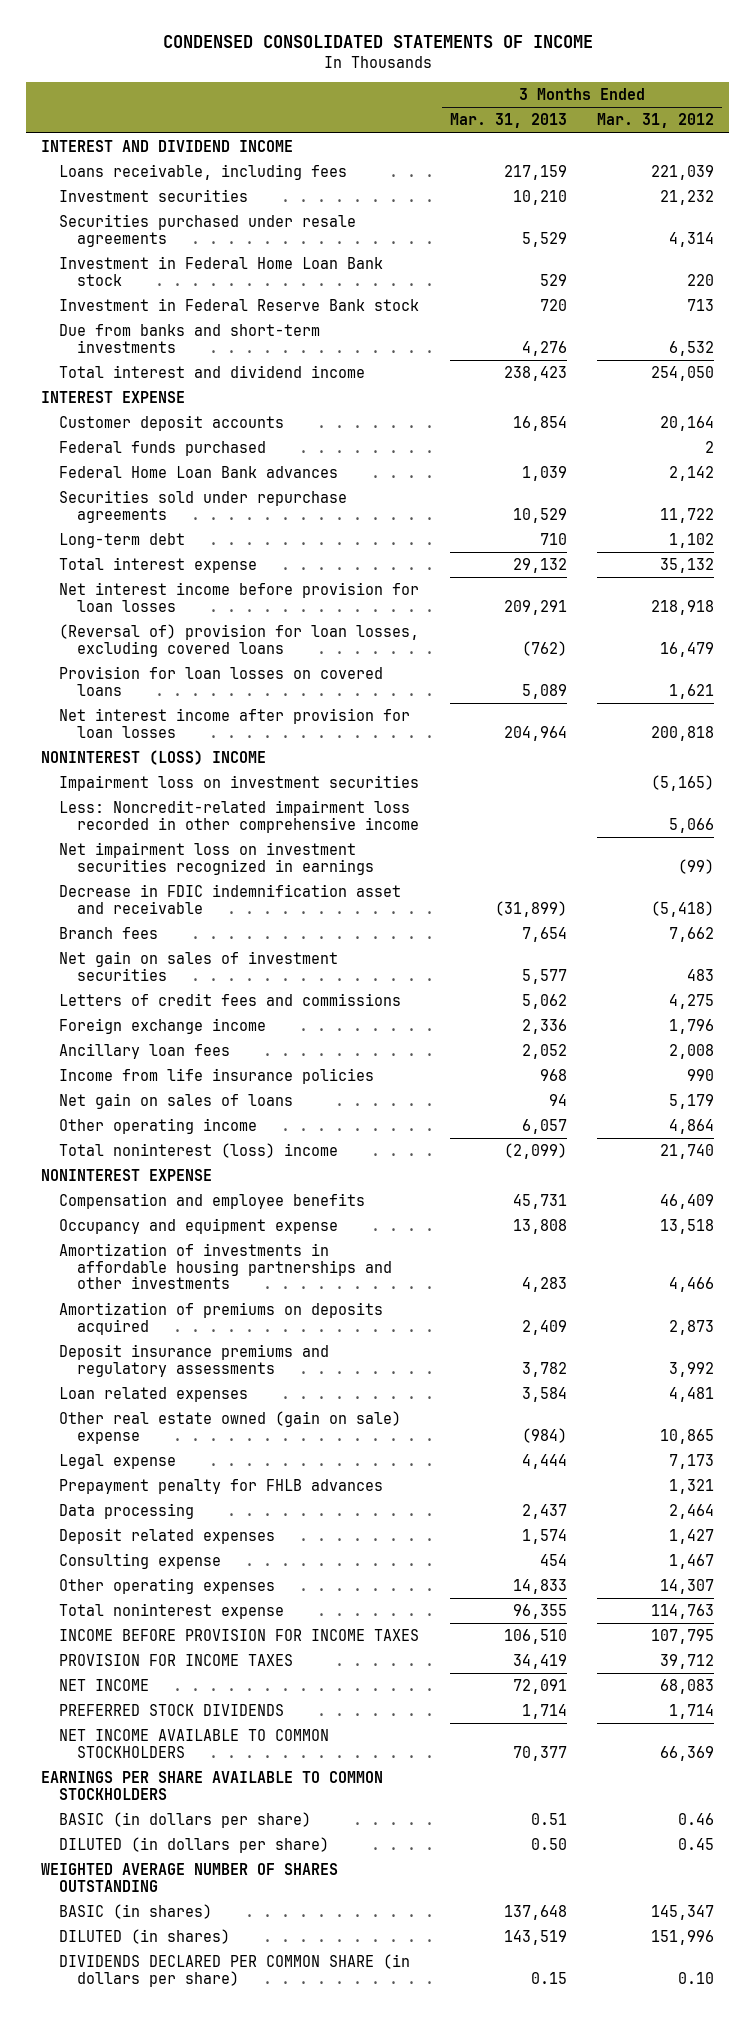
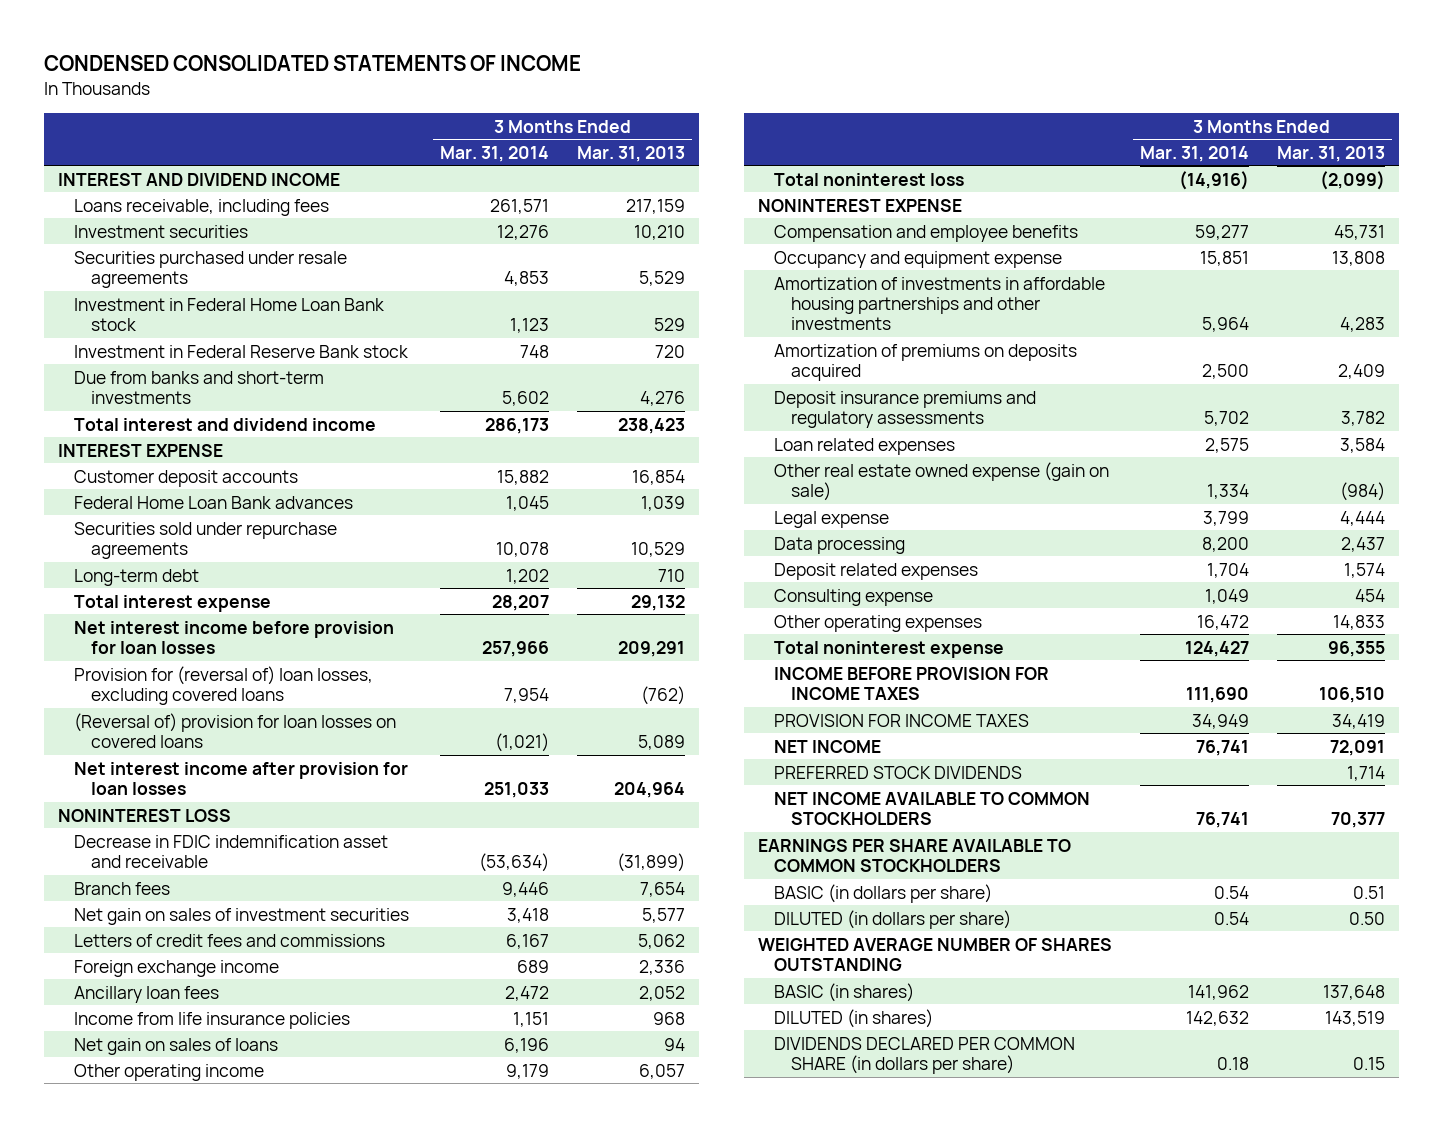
[596,113,714,129] Mar. 31, 2012 -> none
none -> [440,145,550,162] Mar. 31, 2014
[59,440,267,456] Federal funds purchased -> none
[59,623,420,657] (Reversal of) provision for loan losses, excluding covered loans -> [74,665,374,706] Provision for (reversal of) loan losses, excluding covered loans
[59,665,384,696] Provision for loan losses on covered loans -> [74,712,397,749] (Reversal of) provision for loan losses on covered loans
[59,774,420,791] Impairment loss on investment securities -> none
[59,799,420,833] Less: Noncredit-related impairment loss recorded in other comprehensive income -> none
[59,841,375,875] Net impairment loss on investment securities recognized in earnings -> none
[41,749,267,765] NONINTEREST (LOSS) INCOME -> [57,808,231,822] NONINTEREST LOSS
[59,1142,339,1158] Total noninterest (loss) income -> [774,172,965,186] Total noninterest loss
[59,1410,402,1444] Other real estate owned (gain on sale) expense -> [774,461,1110,502] Other real estate owned expense (gain on sale)
[59,1478,384,1494] Prepayment penalty for FHLB advances -> none

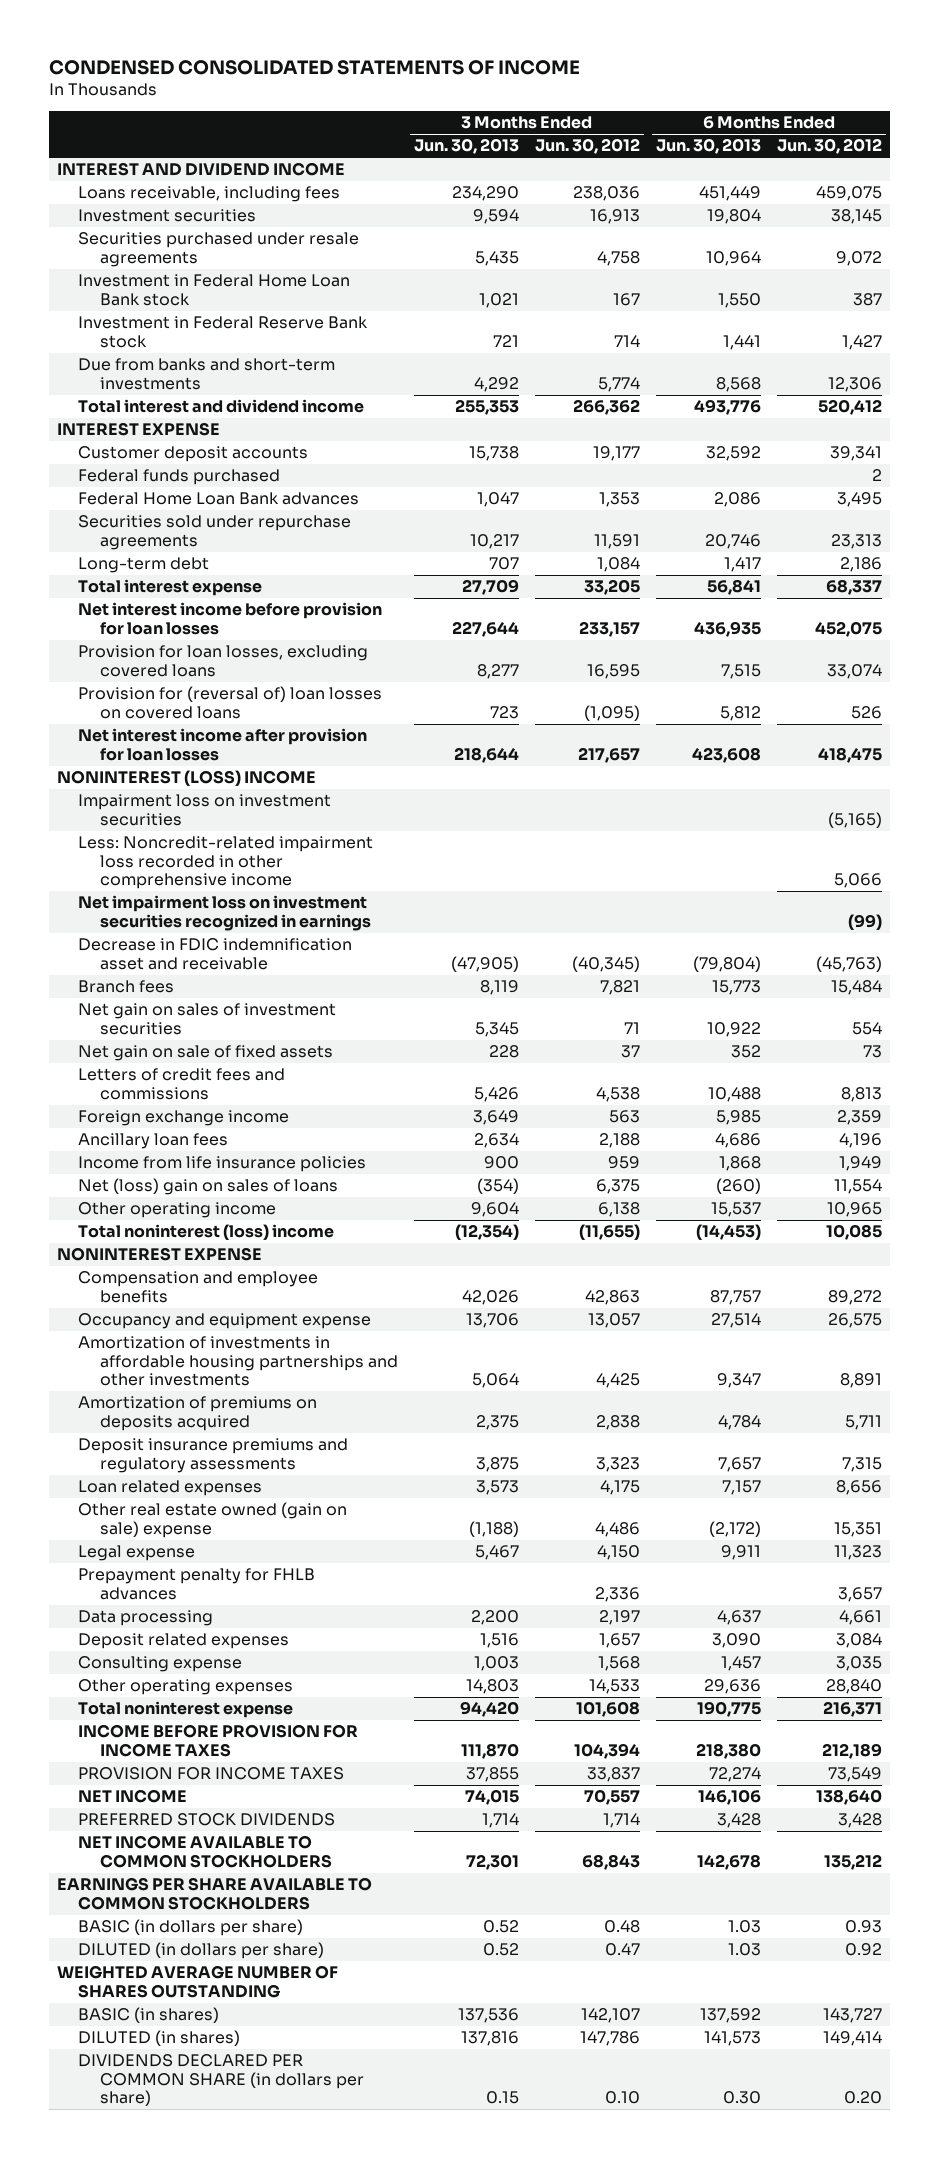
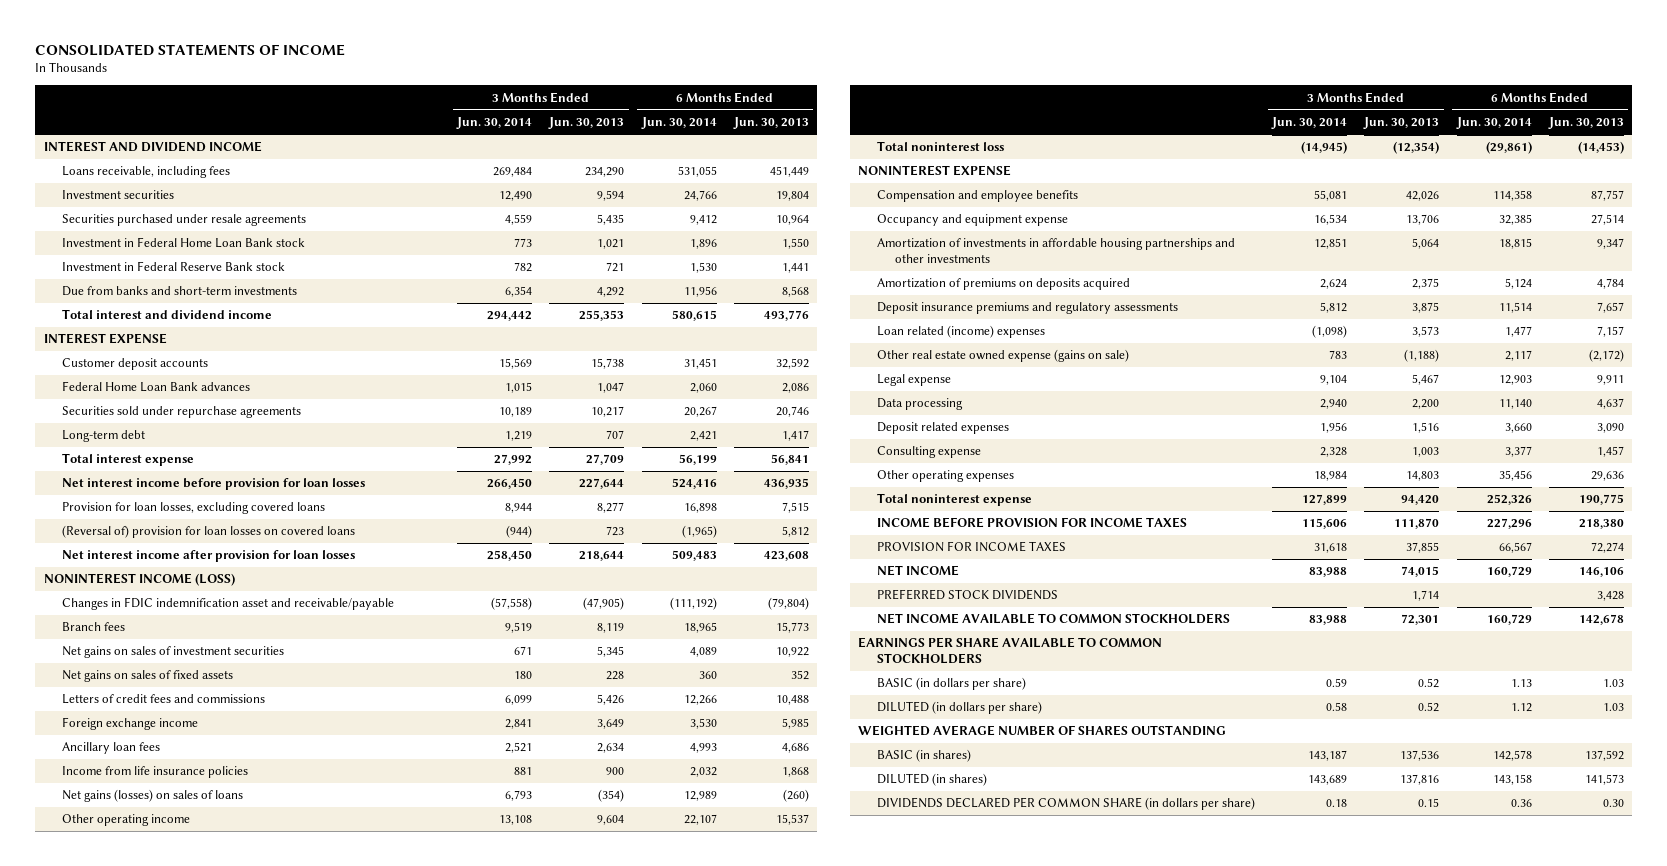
[48,59,580,75] CONDENSED CONSOLIDATED STATEMENTS OF INCOME -> [34,44,345,57] CONSOLIDATED STATEMENTS OF INCOME
[535,138,641,155] Jun. 30, 2012 -> none
[777,138,883,155] Jun. 30, 2012 -> none
none -> [456,117,533,130] Jun. 30, 2014
none -> [640,117,717,130] Jun. 30, 2014
[78,469,281,486] Federal funds purchased -> none
[78,686,383,719] Provision for (reversal of) loan losses on covered loans -> [61,525,355,539] (Reversal of) provision for loan losses on covered loans
[78,794,332,826] Impairment loss on investment securities -> none
[78,836,374,890] Less: Noncredit-related impairment loss recorded in other comprehensive income -> none
[78,895,371,931] Net impairment loss on investment securities recognized in earnings -> none
[56,770,316,787] NONINTEREST (LOSS) INCOME -> [43,573,235,587] NONINTEREST INCOME (LOSS)
[78,938,353,970] Decrease in FDIC indemnification asset and receivable -> [61,597,394,611] Changes in FDIC indemnification asset and receivable/payable
[78,1003,337,1035] Net gain on sales of investment securities -> [61,646,284,659] Net gains on sales of investment securities
[78,1045,334,1062] Net gain on sale of fixed assets -> [61,670,233,683] Net gains on sales of fixed assets
[78,1178,339,1196] Net (loss) gain on sales of loans -> [61,789,243,803] Net gains (losses) on sales of loans
[78,1224,335,1241] Total noninterest (loss) income -> [876,141,1004,152] Total noninterest loss
[78,1480,263,1497] Loan related expenses -> [876,325,1045,339] Loan related (income) expenses
[78,1502,348,1538] Other real estate owned (gain on sale) expense -> [876,349,1129,363] Other real estate owned expense (gains on sale)
[78,1568,316,1600] Prepayment penalty for FHLB advances -> none

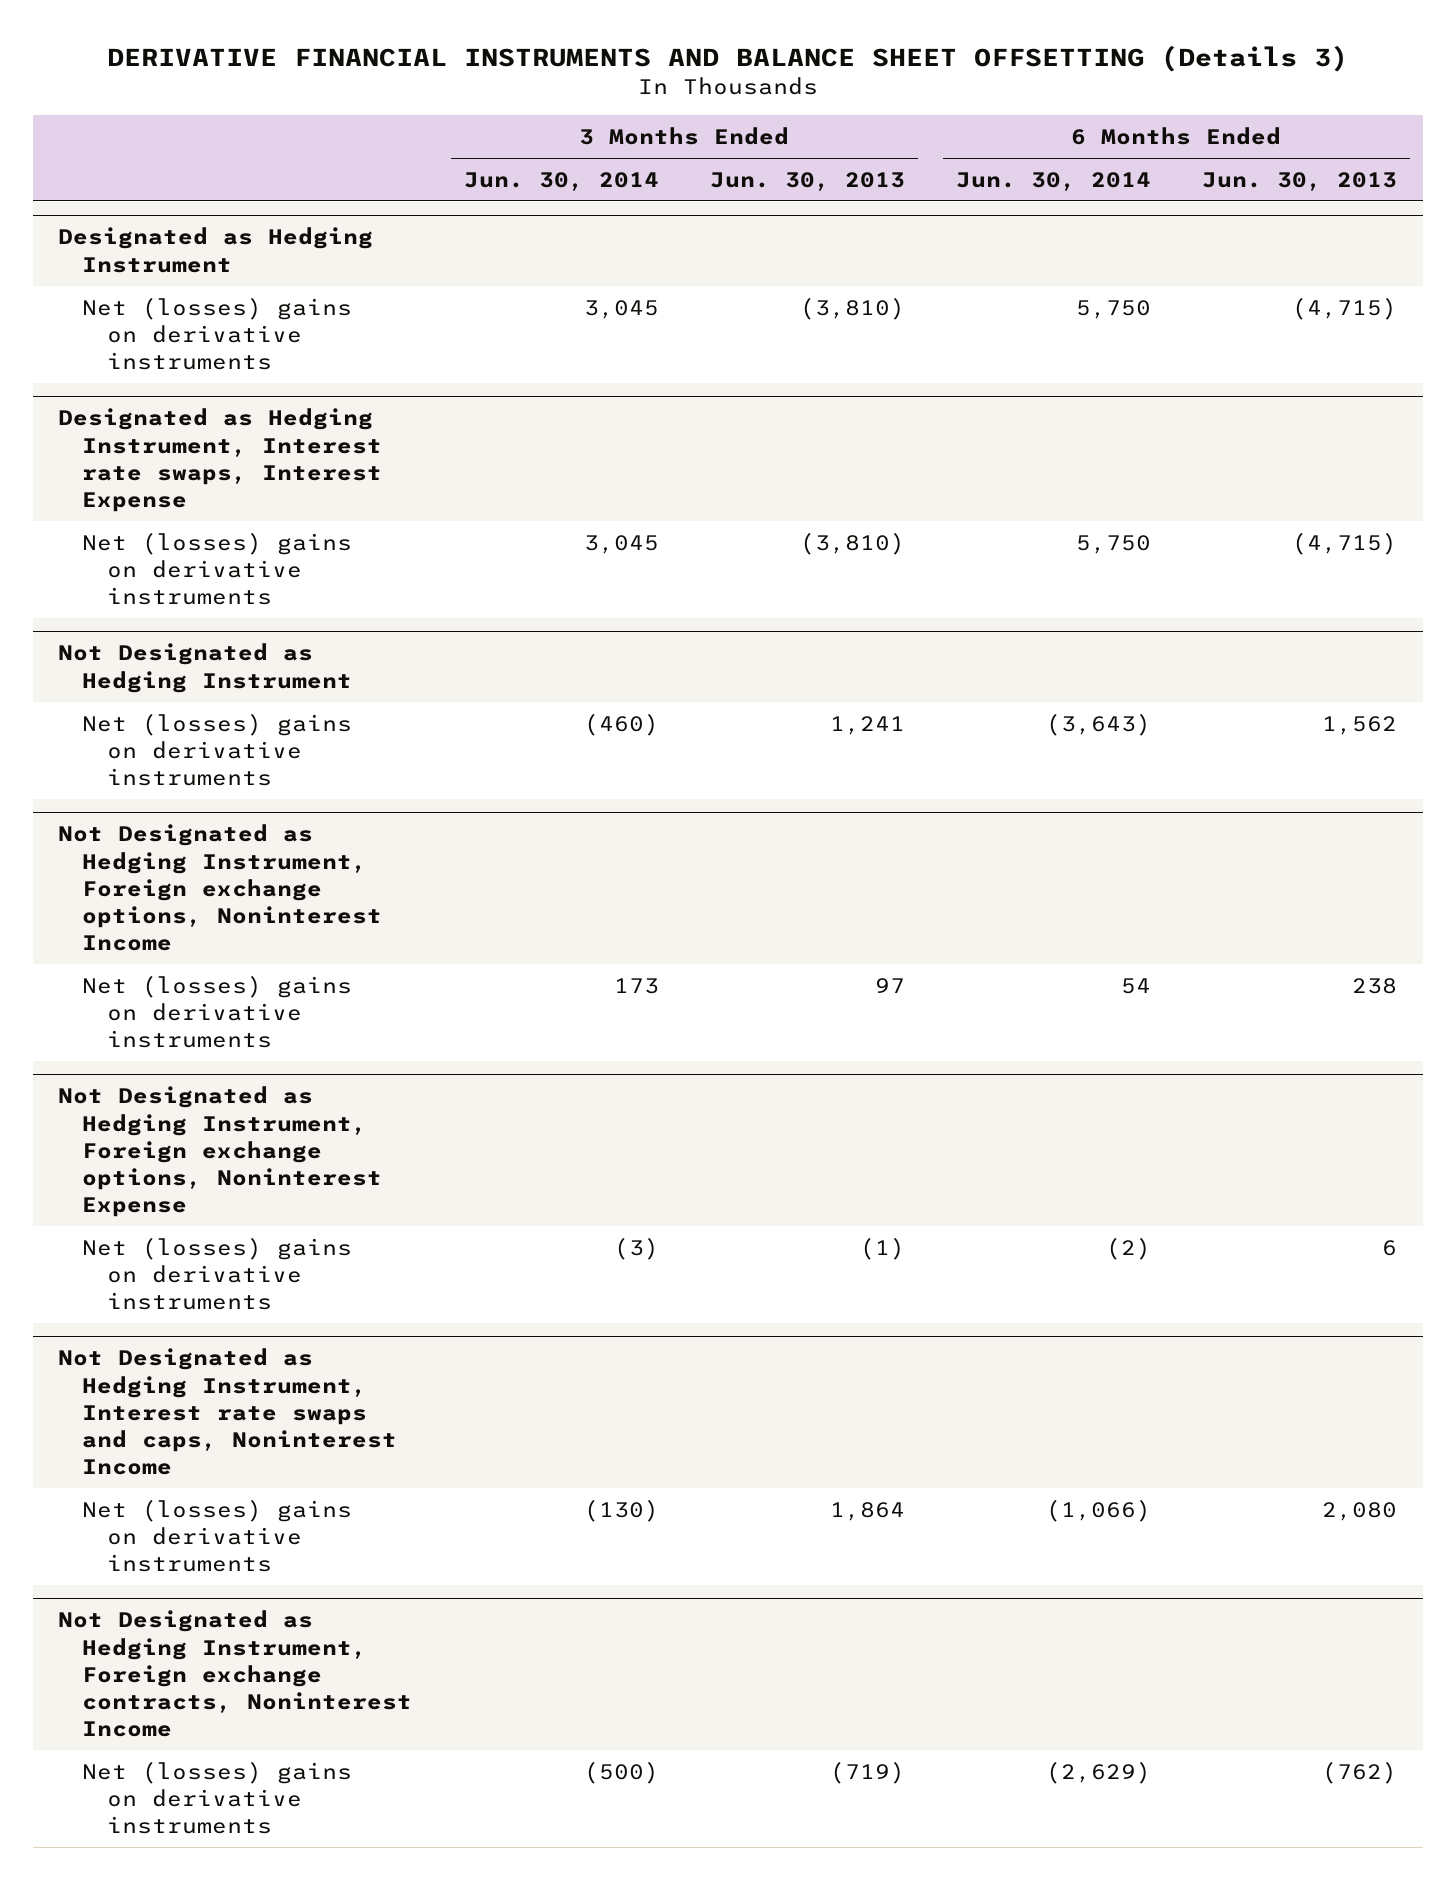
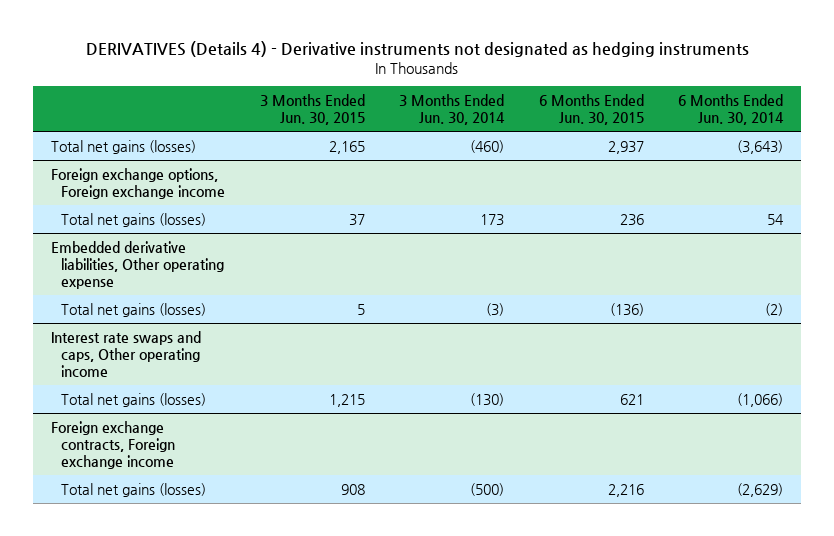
[106,44,1348,72] DERIVATIVE FINANCIAL INSTRUMENTS AND BALANCE SHEET OFFSETTING (Details 3) -> [86,41,750,58] DERIVATIVES (Details 4) - Derivative instruments not designated as hedging instruments
[709,171,905,191] Jun. 30, 2013 -> none
[1202,171,1398,191] Jun. 30, 2013 -> none
none -> [259,93,365,126] 3 Months Ended Jun. 30, 2015
none -> [538,93,644,126] 6 Months Ended Jun. 30, 2015
[58,227,374,273] Designated as Hedging Instrument -> none
[58,408,383,512] Designated as Hedging Instrument, Interest rate swaps, Interest Expense -> none
[58,643,353,693] Not Designated as Hedging Instrument -> none
[58,824,383,951] Not Designated as Hedging Instrument, Foreign exchange options, Noninterest Income -> none
[58,1086,383,1217] Not Designated as Hedging Instrument, Foreign exchange options, Noninterest Expense -> none
[58,1348,398,1475] Not Designated as Hedging Instrument, Interest rate swaps and caps, Noninterest Income -> none
[82,1498,353,1573] Net (losses) gains on derivative instruments -> none
[58,1610,413,1737] Not Designated as Hedging Instrument, Foreign exchange contracts, Noninterest Income -> none
[82,1760,353,1835] Net (losses) gains on derivative instruments -> none
[82,296,353,371] Net (losses) gains on derivative instruments -> [50,139,196,154] Total net gains (losses)
[583,299,659,319] 3,045 -> [470,139,505,153] (460)
[1075,299,1151,319] 5,750 -> [737,139,784,154] (3,643)
none -> [50,167,226,199] Foreign exchange options, Foreign exchange income
[82,531,353,606] Net (losses) gains on derivative instruments -> [61,212,207,227] Total net gains (losses)
[583,534,659,554] 3,045 -> [480,213,505,226] 173
[1075,534,1151,554] 5,750 -> [767,213,785,225] 54
none -> [50,240,225,290] Embedded derivative liabilities, Other operating expense
[82,712,353,787] Net (losses) gains on derivative instruments -> [61,302,207,317] Total net gains (losses)
[583,712,659,736] (460) -> [486,302,505,316] (3)
[1045,712,1151,736] (3,643) -> [765,302,784,316] (2)
none -> [50,330,201,378] Interest rate swaps and caps, Other operating income
[82,974,353,1049] Net (losses) gains on derivative instruments -> [61,392,207,407] Total net gains (losses)
[613,977,659,994] 173 -> [470,392,505,406] (130)
[1120,977,1151,994] 54 -> [737,392,784,407] (1,066)
none -> [50,420,176,470] Foreign exchange contracts, Foreign exchange income
[82,1236,353,1311] Net (losses) gains on derivative instruments -> [61,482,207,497] Total net gains (losses)
[613,1236,659,1260] (3) -> [470,482,505,496] (500)
[1105,1236,1151,1260] (2) -> [737,482,784,497] (2,629)

